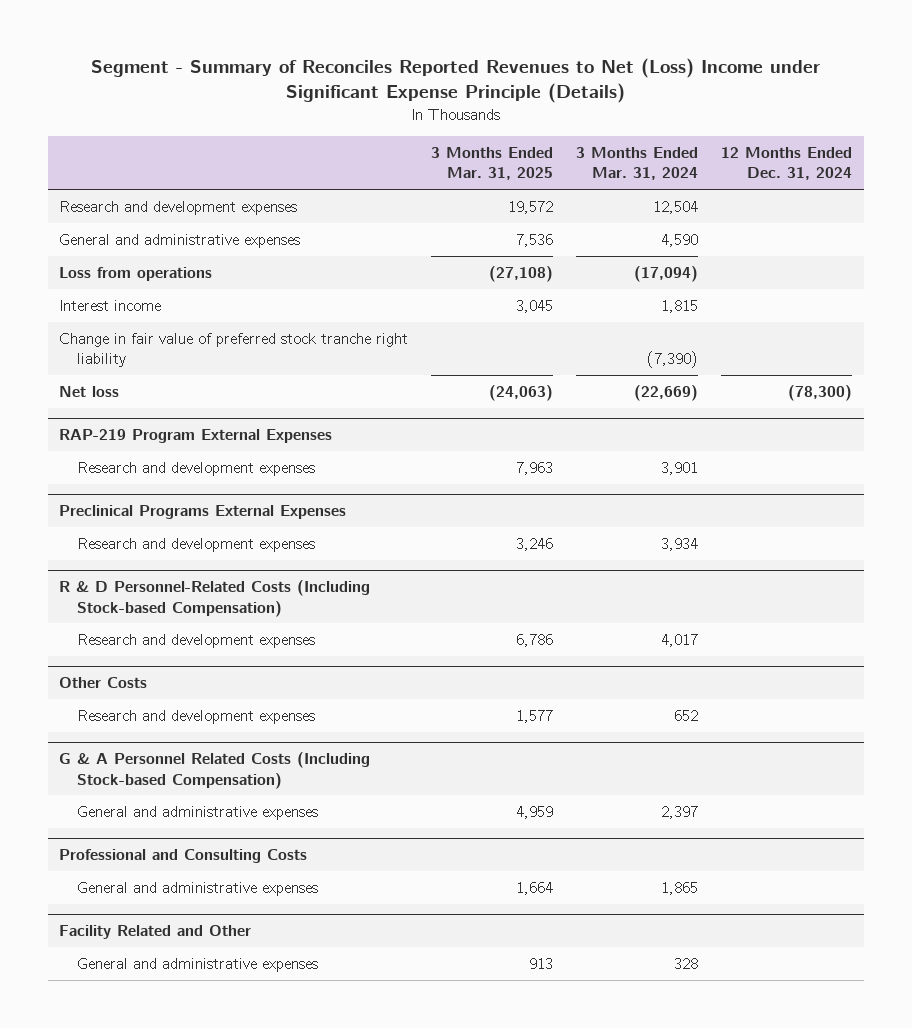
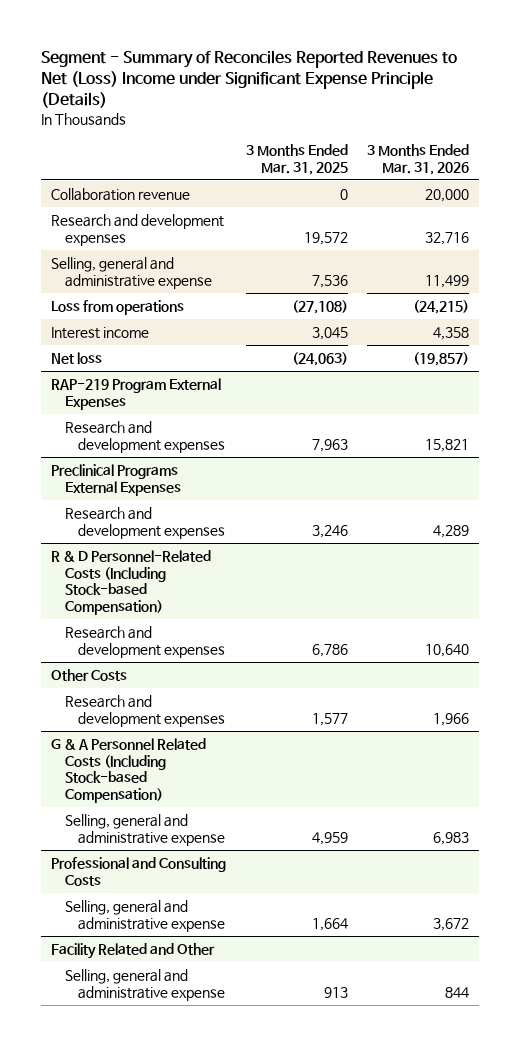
[576,146,699,181] 3 Months Ended Mar. 31, 2024 -> none
[721,146,853,181] 12 Months Ended Dec. 31, 2024 -> none
none -> [367,144,470,175] 3 Months Ended Mar. 31, 2026
none -> [51,187,191,201] Collaboration revenue
[59,233,301,248] General and administrative expenses -> [51,256,212,289] Selling, general and administrative expense
[59,332,409,368] Change in fair value of preferred stock tranche right liability -> none
[77,805,319,820] General and administrative expenses -> [64,813,226,846] Selling, general and administrative expense
[77,881,319,896] General and administrative expenses -> [64,899,226,932] Selling, general and administrative expense
[77,957,319,972] General and administrative expenses -> [64,968,226,1001] Selling, general and administrative expense

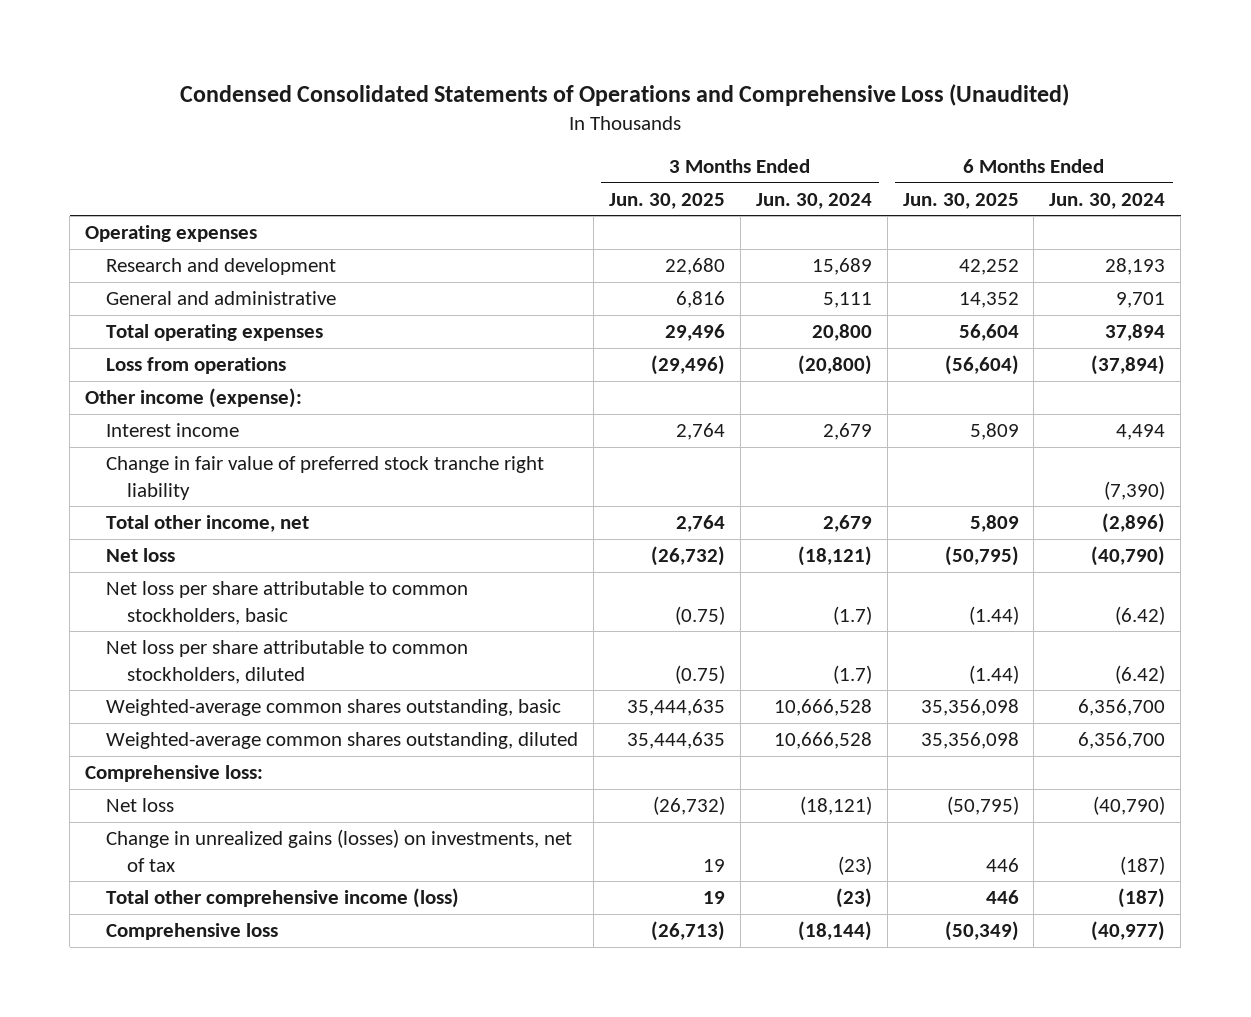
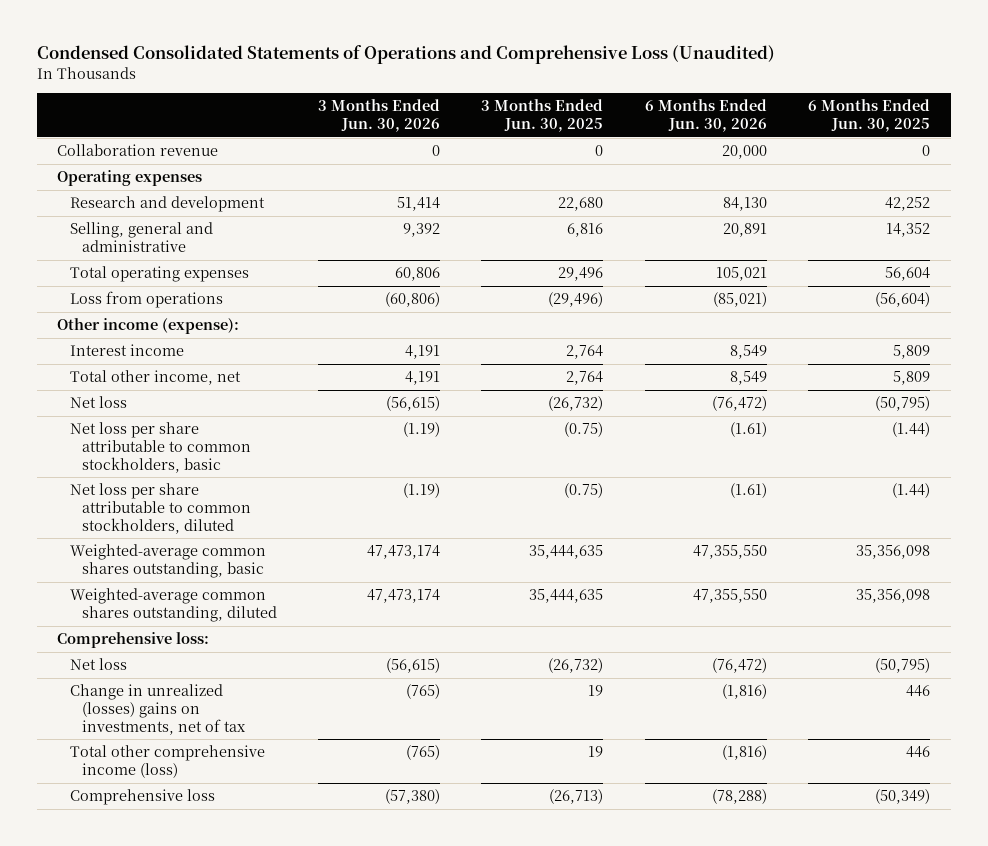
[755,192,872,209] Jun. 30, 2024 -> none
[1049,192,1166,209] Jun. 30, 2024 -> none
none -> [318,99,441,133] 3 Months Ended Jun. 30, 2026
none -> [644,99,767,133] 6 Months Ended Jun. 30, 2026
none -> [57,144,219,157] Collaboration revenue
[106,290,337,305] General and administrative -> [69,222,213,253] Selling, general and administrative
[106,455,545,500] Change in fair value of preferred stock tranche right liability -> none
[106,828,573,872] Change in unrealized gains (losses) on investments, net of tax -> [69,684,246,735] Change in unrealized (losses) gains on investments, net of tax

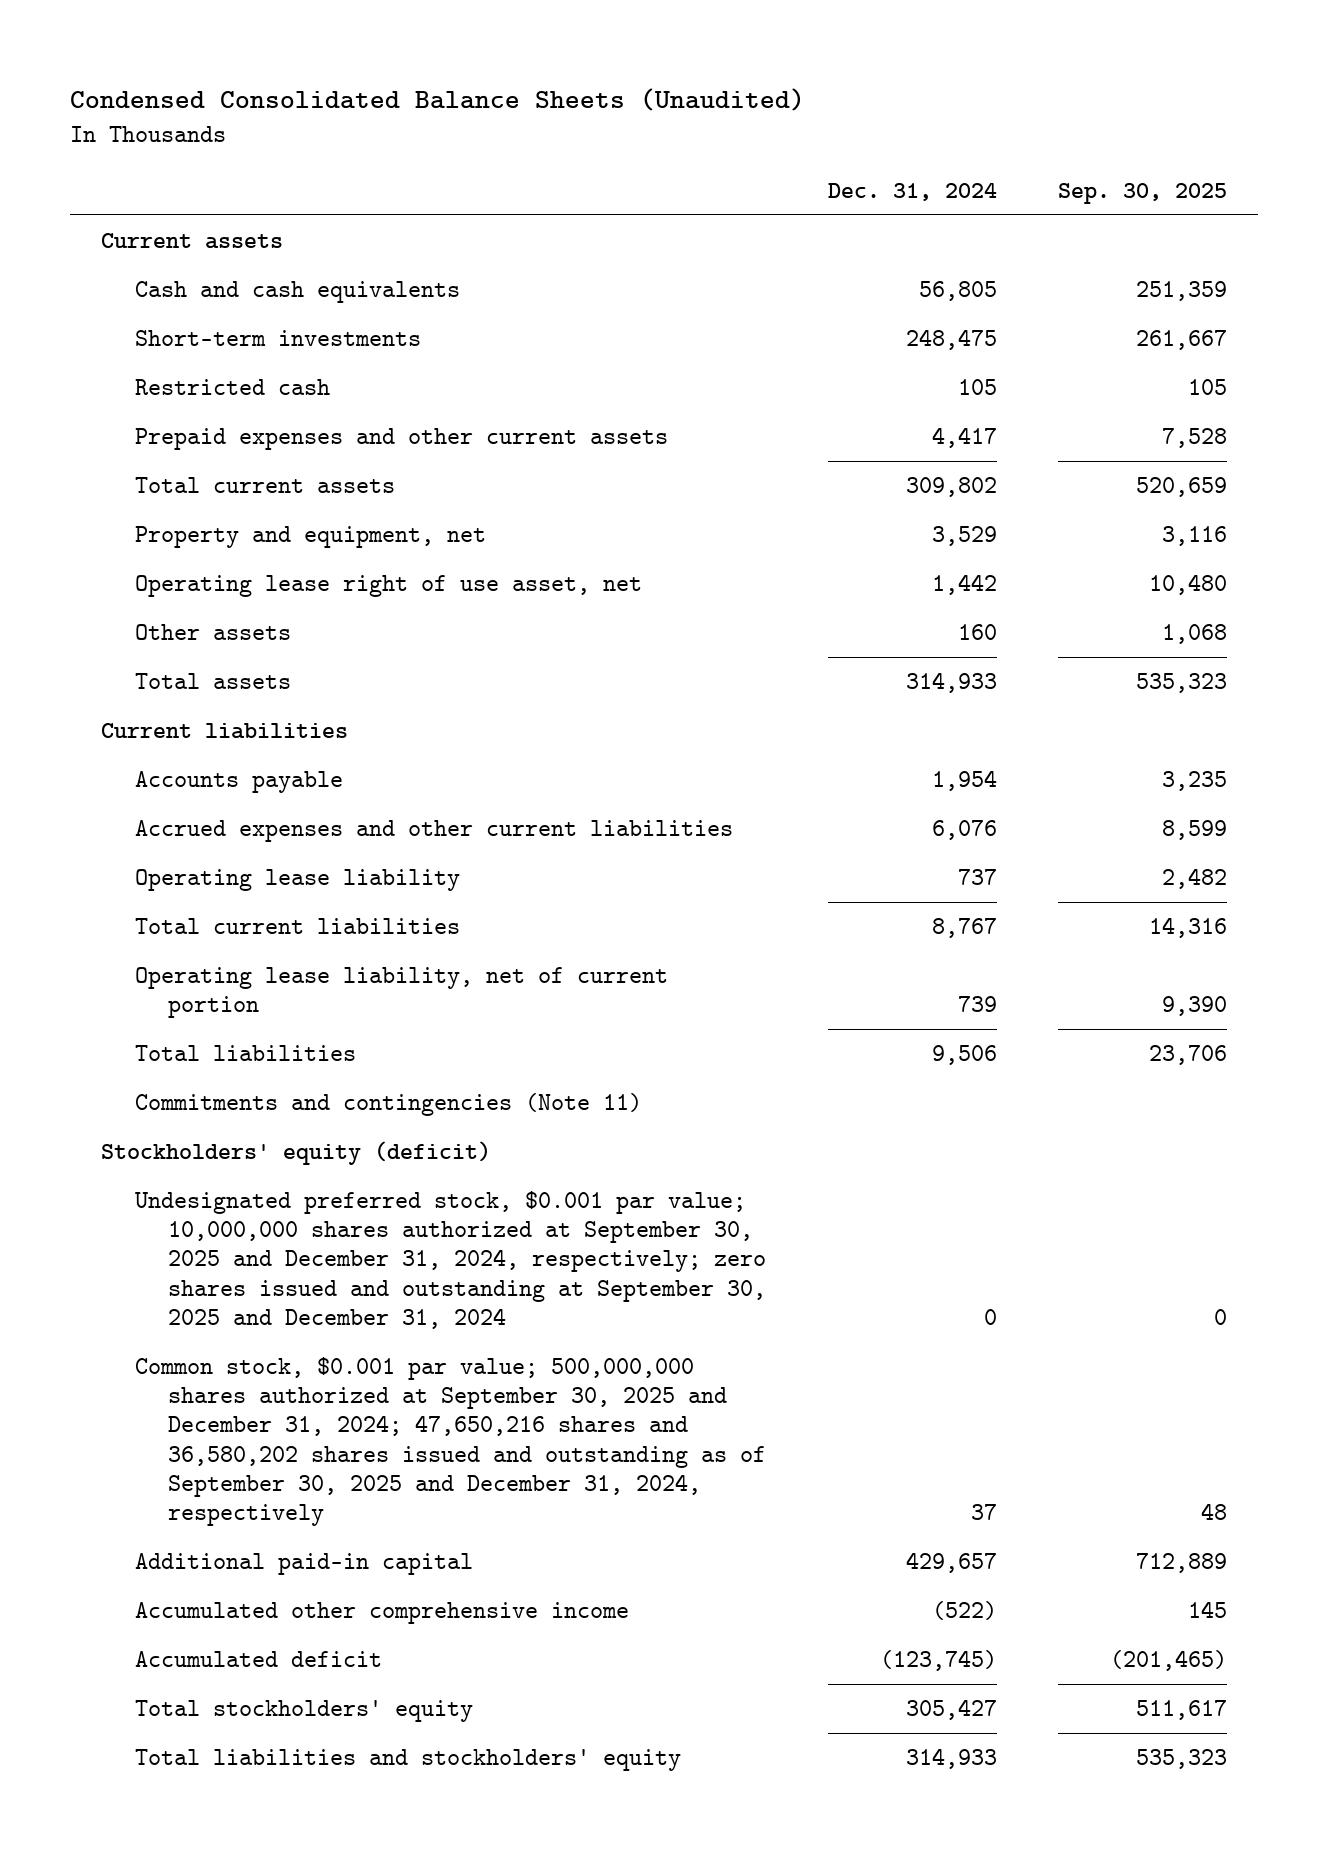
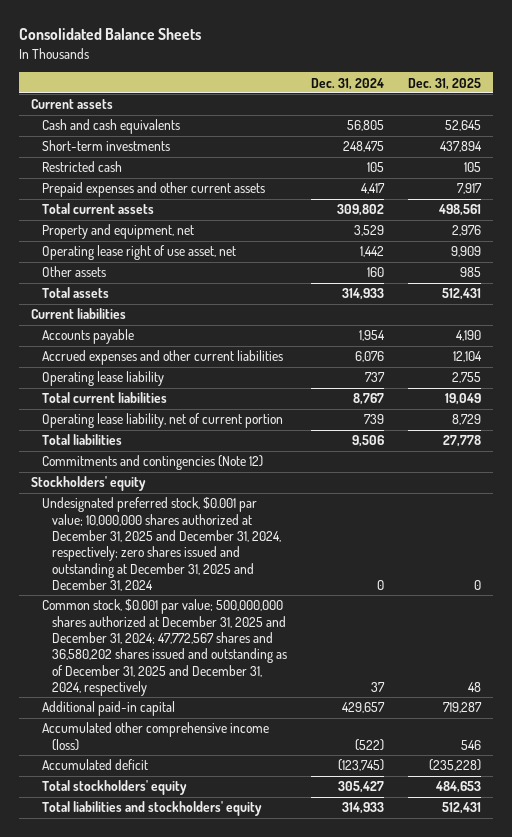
[70,88,806,112] Condensed Consolidated Balance Sheets (Unaudited) -> [19,28,202,41] Consolidated Balance Sheets
[1058,182,1228,204] Sep. 30, 2025 -> none
none -> [408,77,482,90] Dec. 31, 2025
[134,1092,642,1116] Commitments and contingencies (Note 11) -> [41,455,263,471] Commitments and contingencies (Note 12)
[101,1140,492,1165] Stockholders' equity (deficit) -> [31,476,147,492] Stockholders' equity
[134,1190,767,1329] Undesignated preferred stock, $0.001 par value; 10,000,000 shares authorized at September 30, 2025 and December 31, 2024, respectively; zero shares issued and outstanding at September 30, 2025 and December 31, 2024 -> [41,497,282,591] Undesignated preferred stock, $0.001 par value; 10,000,000 shares authorized at December 31, 2025 and December 31, 2024, respectively; zero shares issued and outstanding at December 31, 2025 and December 31, 2024
[134,1356,767,1527] Common stock, $0.001 par value; 500,000,000 shares authorized at September 30, 2025 and December 31, 2024; 47,650,216 shares and 36,580,202 shares issued and outstanding as of September 30, 2025 and December 31, 2024, respectively -> [41,599,288,696] Common stock, $0.001 par value; 500,000,000 shares authorized at December 31, 2025 and December 31, 2024; 47,772,567 shares and 36,580,202 shares issued and outstanding as of December 31, 2025 and December 31, 2024, respectively
[134,1601,629,1624] Accumulated other comprehensive income -> [41,722,269,751] Accumulated other comprehensive income (loss)

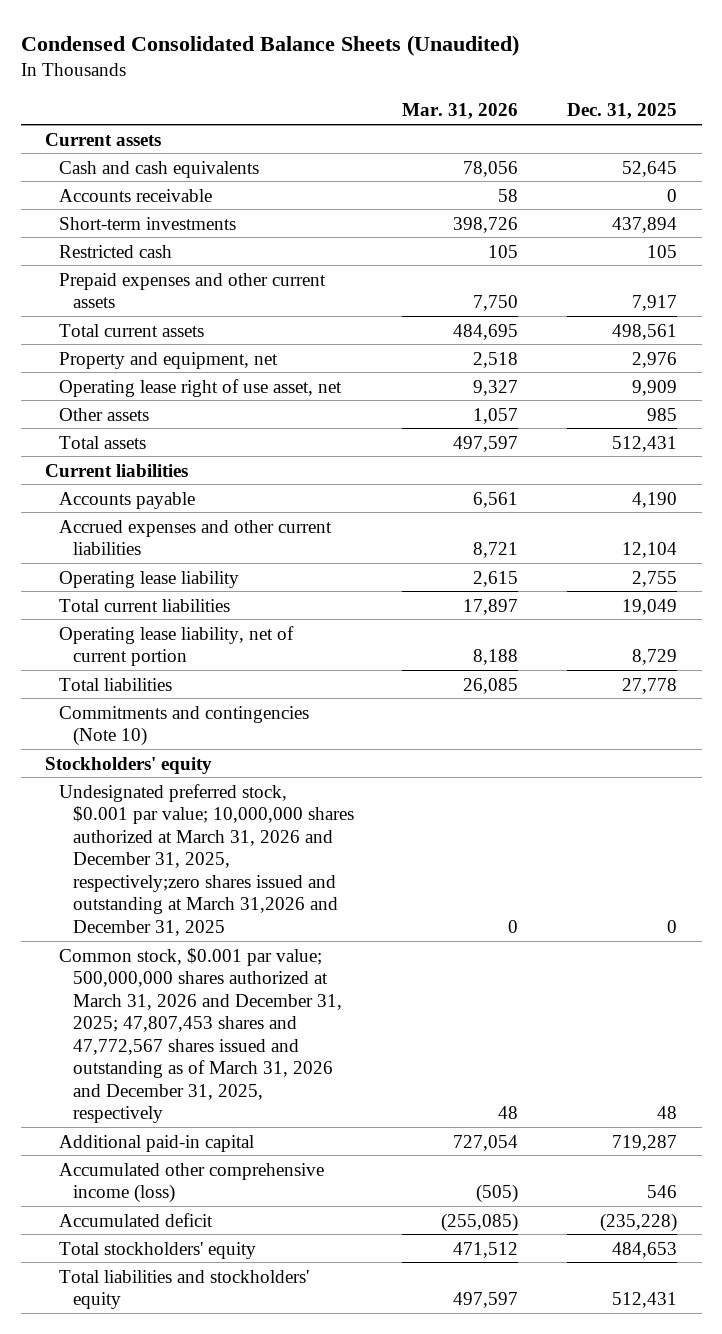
[19,28,202,41] Consolidated Balance Sheets -> [20,34,519,56] Condensed Consolidated Balance Sheets (Unaudited)
[311,77,385,90] Dec. 31, 2024 -> none
none -> [402,103,519,120] Mar. 31, 2026
none -> [58,188,212,202] Accounts receivable
[41,455,263,471] Commitments and contingencies (Note 12) -> [58,705,309,747] Commitments and contingencies (Note 10)
[41,497,282,591] Undesignated preferred stock, $0.001 par value; 10,000,000 shares authorized at December 31, 2025 and December 31, 2024, respectively; zero shares issued and outstanding at December 31, 2025 and December 31, 2024 -> [58,783,354,936] Undesignated preferred stock, $0.001 par value; 10,000,000 shares authorized at March 31, 2026 and December 31, 2025, respectively;zero shares issued and outstanding at March 31,2026 and December 31, 2025
[41,599,288,696] Common stock, $0.001 par value; 500,000,000 shares authorized at December 31, 2025 and December 31, 2024; 47,772,567 shares and 36,580,202 shares issued and outstanding as of December 31, 2025 and December 31, 2024, respectively -> [58,947,342,1124] Common stock, $0.001 par value; 500,000,000 shares authorized at March 31, 2026 and December 31, 2025; 47,807,453 shares and 47,772,567 shares issued and outstanding as of March 31, 2026 and December 31, 2025, respectively

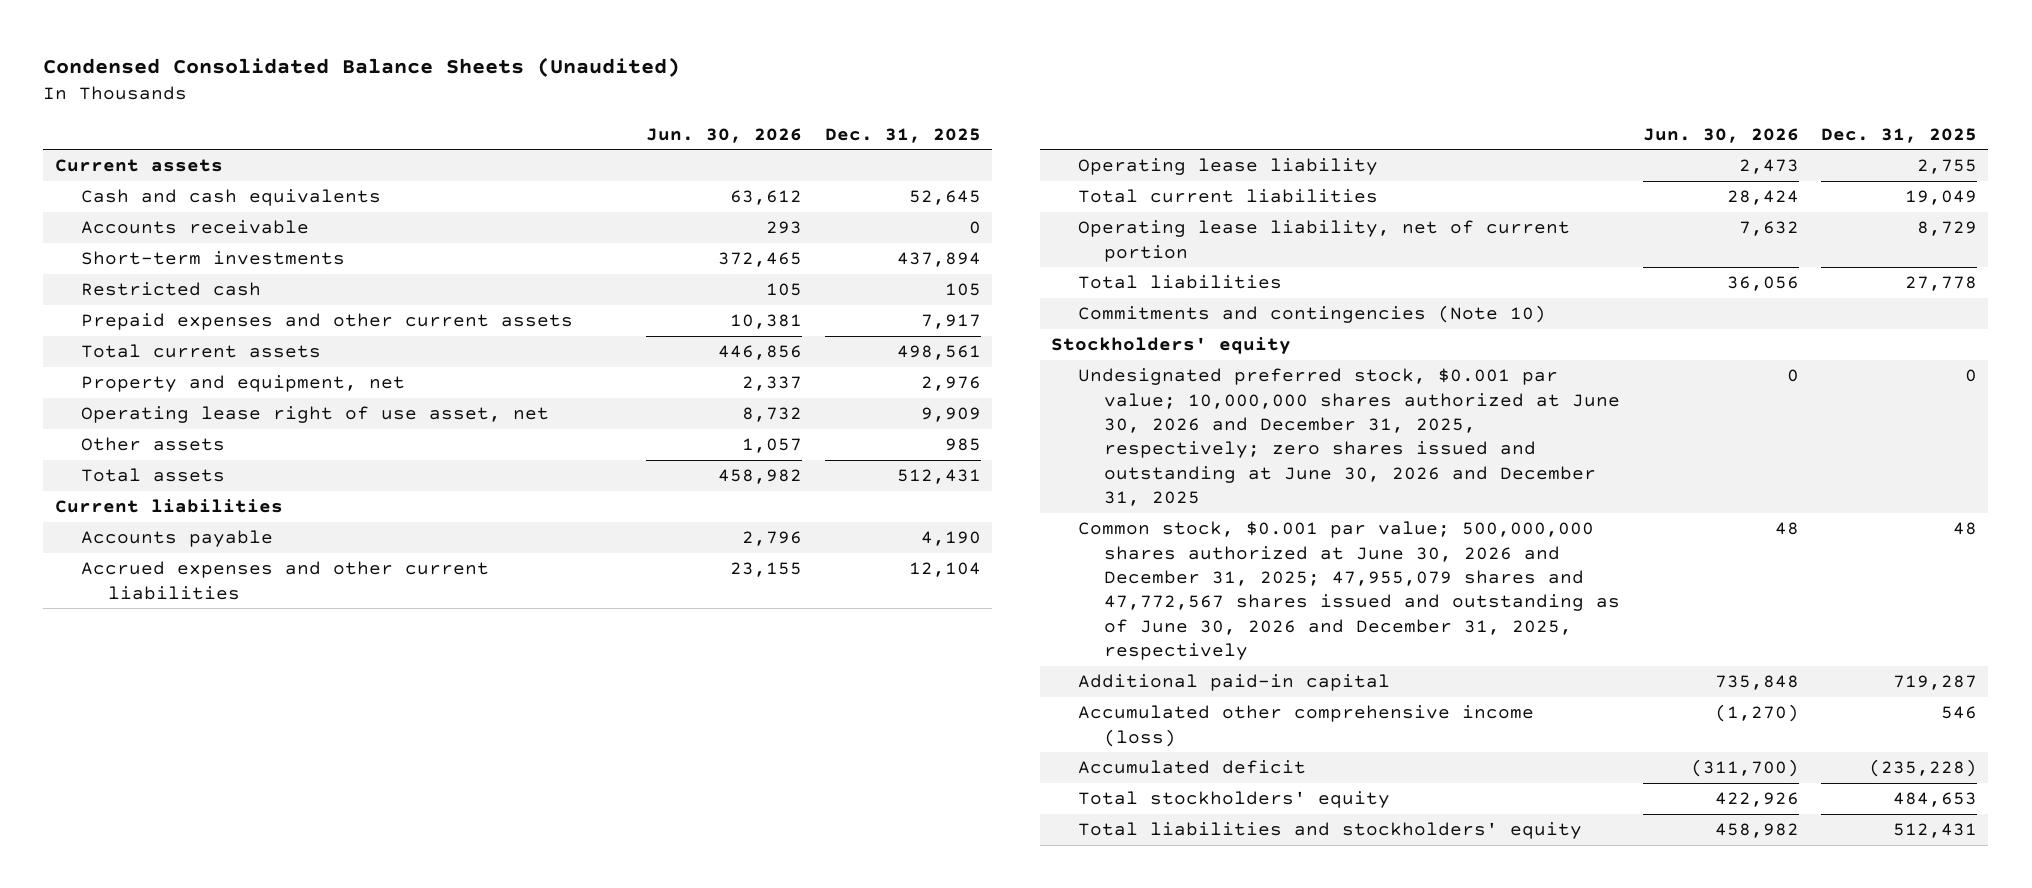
[402,103,519,120] Mar. 31, 2026 -> none
none -> [646,127,803,143] Jun. 30, 2026
[58,783,354,936] Undesignated preferred stock, $0.001 par value; 10,000,000 shares authorized at March 31, 2026 and December 31, 2025, respectively;zero shares issued and outstanding at March 31,2026 and December 31, 2025 -> [1077,368,1621,507] Undesignated preferred stock, $0.001 par value; 10,000,000 shares authorized at June 30, 2026 and December 31, 2025, respectively; zero shares issued and outstanding at June 30, 2026 and December 31, 2025
[58,947,342,1124] Common stock, $0.001 par value; 500,000,000 shares authorized at March 31, 2026 and December 31, 2025; 47,807,453 shares and 47,772,567 shares issued and outstanding as of March 31, 2026 and December 31, 2025, respectively -> [1077,521,1621,661] Common stock, $0.001 par value; 500,000,000 shares authorized at June 30, 2026 and December 31, 2025; 47,955,079 shares and 47,772,567 shares issued and outstanding as of June 30, 2026 and December 31, 2025, respectively

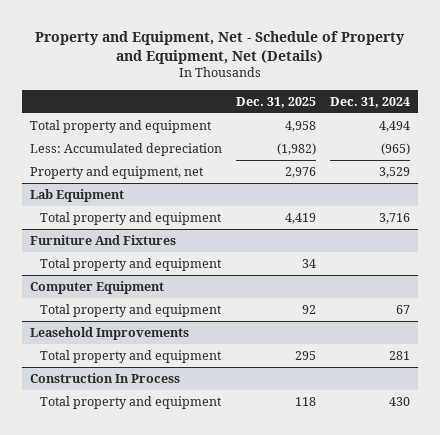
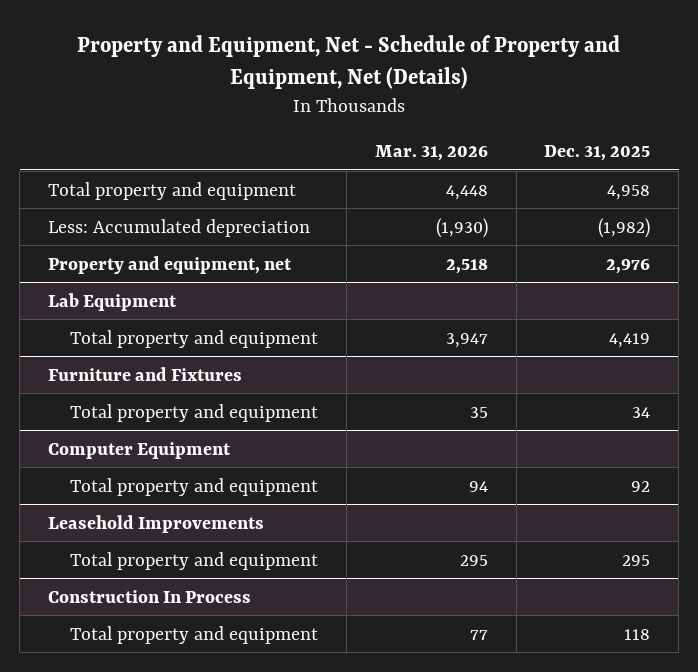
[330,96,411,108] Dec. 31, 2024 -> none
none -> [374,145,488,162] Mar. 31, 2026
[29,235,176,246] Furniture And Fixtures -> [47,366,242,381] Furniture and Fixtures

